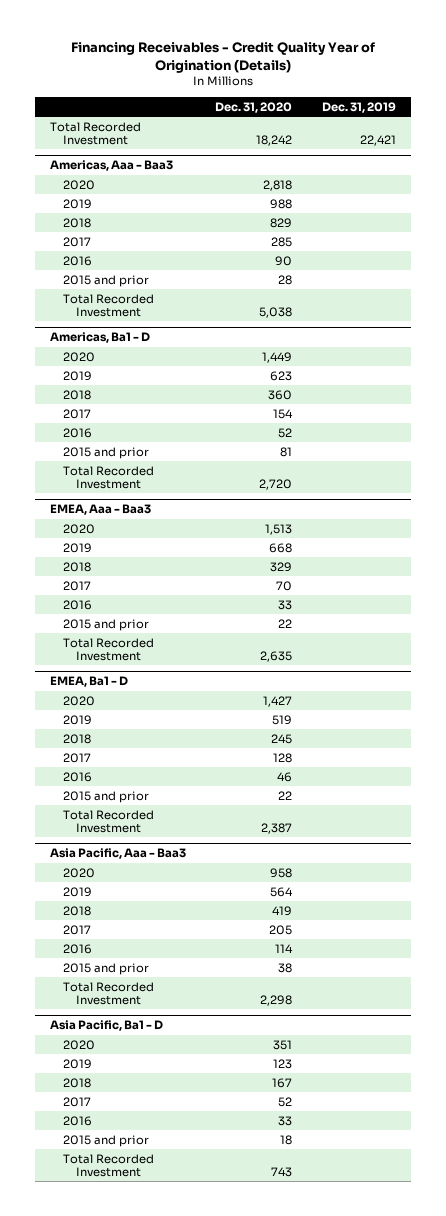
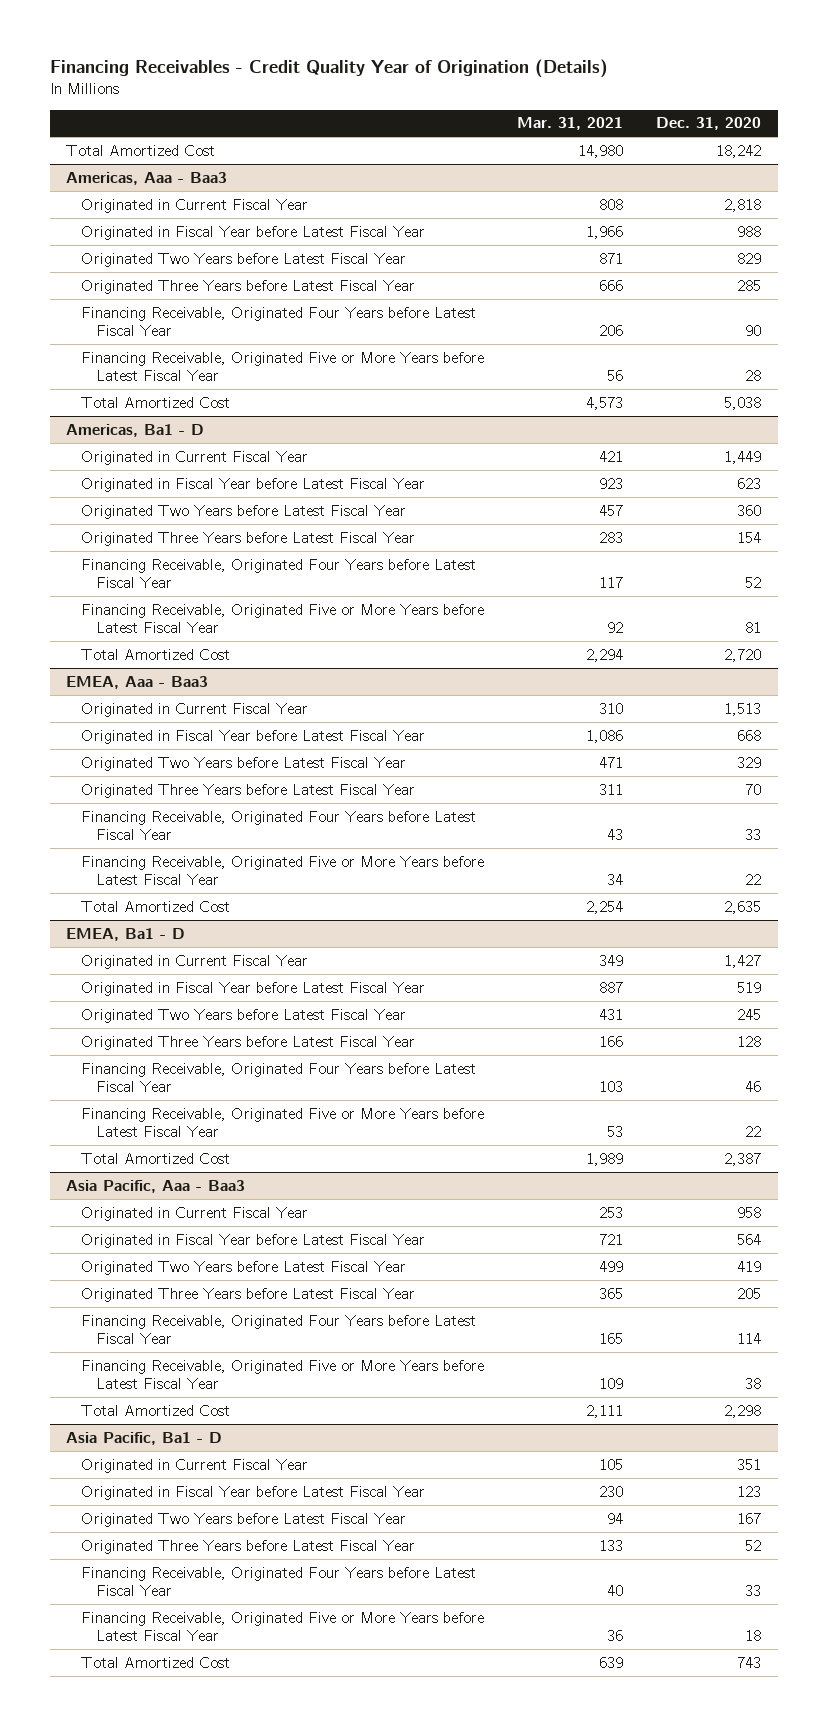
[322,101,397,113] Dec. 31, 2019 -> none
none -> [517,117,624,131] Mar. 31, 2021
[49,121,141,145] Total Recorded Investment -> [66,144,216,156] Total Amortized Cost
[62,179,95,190] 2020 -> [81,198,309,213] Originated in Current Fiscal Year
[62,198,92,209] 2019 -> [81,225,426,240] Originated in Fiscal Year before Latest Fiscal Year
[62,217,91,228] 2018 -> [81,252,407,267] Originated Two Years before Latest Fiscal Year
[62,236,91,247] 2017 -> [81,279,416,294] Originated Three Years before Latest Fiscal Year
[62,255,92,266] 2016 -> [81,306,477,337] Financing Receivable, Originated Four Years before Latest Fiscal Year
[62,274,149,287] 2015 and prior -> [81,351,485,382] Financing Receivable, Originated Five or More Years before Latest Fiscal Year
[62,293,154,317] Total Recorded Investment -> [81,396,231,408] Total Amortized Cost
[62,351,95,362] 2020 -> [81,450,309,465] Originated in Current Fiscal Year
[62,370,92,381] 2019 -> [81,477,426,492] Originated in Fiscal Year before Latest Fiscal Year
[62,389,91,400] 2018 -> [81,504,407,519] Originated Two Years before Latest Fiscal Year
[62,408,91,419] 2017 -> [81,531,416,546] Originated Three Years before Latest Fiscal Year
[62,427,92,438] 2016 -> [81,558,477,589] Financing Receivable, Originated Four Years before Latest Fiscal Year
[62,446,149,459] 2015 and prior -> [81,603,485,634] Financing Receivable, Originated Five or More Years before Latest Fiscal Year
[62,465,154,489] Total Recorded Investment -> [81,648,231,660] Total Amortized Cost
[62,523,95,534] 2020 -> [81,702,309,717] Originated in Current Fiscal Year
[62,542,92,553] 2019 -> [81,729,426,744] Originated in Fiscal Year before Latest Fiscal Year
[62,561,91,572] 2018 -> [81,756,407,771] Originated Two Years before Latest Fiscal Year
[62,580,91,591] 2017 -> [81,783,416,798] Originated Three Years before Latest Fiscal Year
[62,599,92,610] 2016 -> [81,810,477,841] Financing Receivable, Originated Four Years before Latest Fiscal Year
[62,618,149,631] 2015 and prior -> [81,855,485,886] Financing Receivable, Originated Five or More Years before Latest Fiscal Year
[62,637,154,661] Total Recorded Investment -> [81,900,231,912] Total Amortized Cost
[62,695,95,706] 2020 -> [81,954,309,969] Originated in Current Fiscal Year
[62,714,92,725] 2019 -> [81,981,426,996] Originated in Fiscal Year before Latest Fiscal Year
[62,733,91,744] 2018 -> [81,1008,407,1023] Originated Two Years before Latest Fiscal Year
[62,752,91,763] 2017 -> [81,1035,416,1050] Originated Three Years before Latest Fiscal Year
[62,771,92,782] 2016 -> [81,1062,477,1093] Financing Receivable, Originated Four Years before Latest Fiscal Year
[62,790,149,803] 2015 and prior -> [81,1107,485,1138] Financing Receivable, Originated Five or More Years before Latest Fiscal Year
[62,809,154,833] Total Recorded Investment -> [81,1152,231,1164] Total Amortized Cost
[62,867,95,878] 2020 -> [81,1206,309,1221] Originated in Current Fiscal Year
[62,886,92,897] 2019 -> [81,1233,426,1248] Originated in Fiscal Year before Latest Fiscal Year
[62,905,91,916] 2018 -> [81,1260,407,1275] Originated Two Years before Latest Fiscal Year
[62,924,91,935] 2017 -> [81,1287,416,1302] Originated Three Years before Latest Fiscal Year
[62,943,92,954] 2016 -> [81,1314,477,1345] Financing Receivable, Originated Four Years before Latest Fiscal Year
[62,962,149,975] 2015 and prior -> [81,1359,485,1390] Financing Receivable, Originated Five or More Years before Latest Fiscal Year
[62,981,154,1005] Total Recorded Investment -> [81,1404,231,1416] Total Amortized Cost
[62,1039,95,1050] 2020 -> [81,1458,309,1473] Originated in Current Fiscal Year
[62,1058,92,1069] 2019 -> [81,1485,426,1500] Originated in Fiscal Year before Latest Fiscal Year
[62,1077,91,1088] 2018 -> [81,1512,407,1527] Originated Two Years before Latest Fiscal Year
[62,1096,91,1107] 2017 -> [81,1539,416,1554] Originated Three Years before Latest Fiscal Year
[62,1115,92,1126] 2016 -> [81,1566,477,1597] Financing Receivable, Originated Four Years before Latest Fiscal Year
[62,1134,149,1147] 2015 and prior -> [81,1611,485,1642] Financing Receivable, Originated Five or More Years before Latest Fiscal Year
[62,1153,154,1177] Total Recorded Investment -> [81,1656,231,1668] Total Amortized Cost

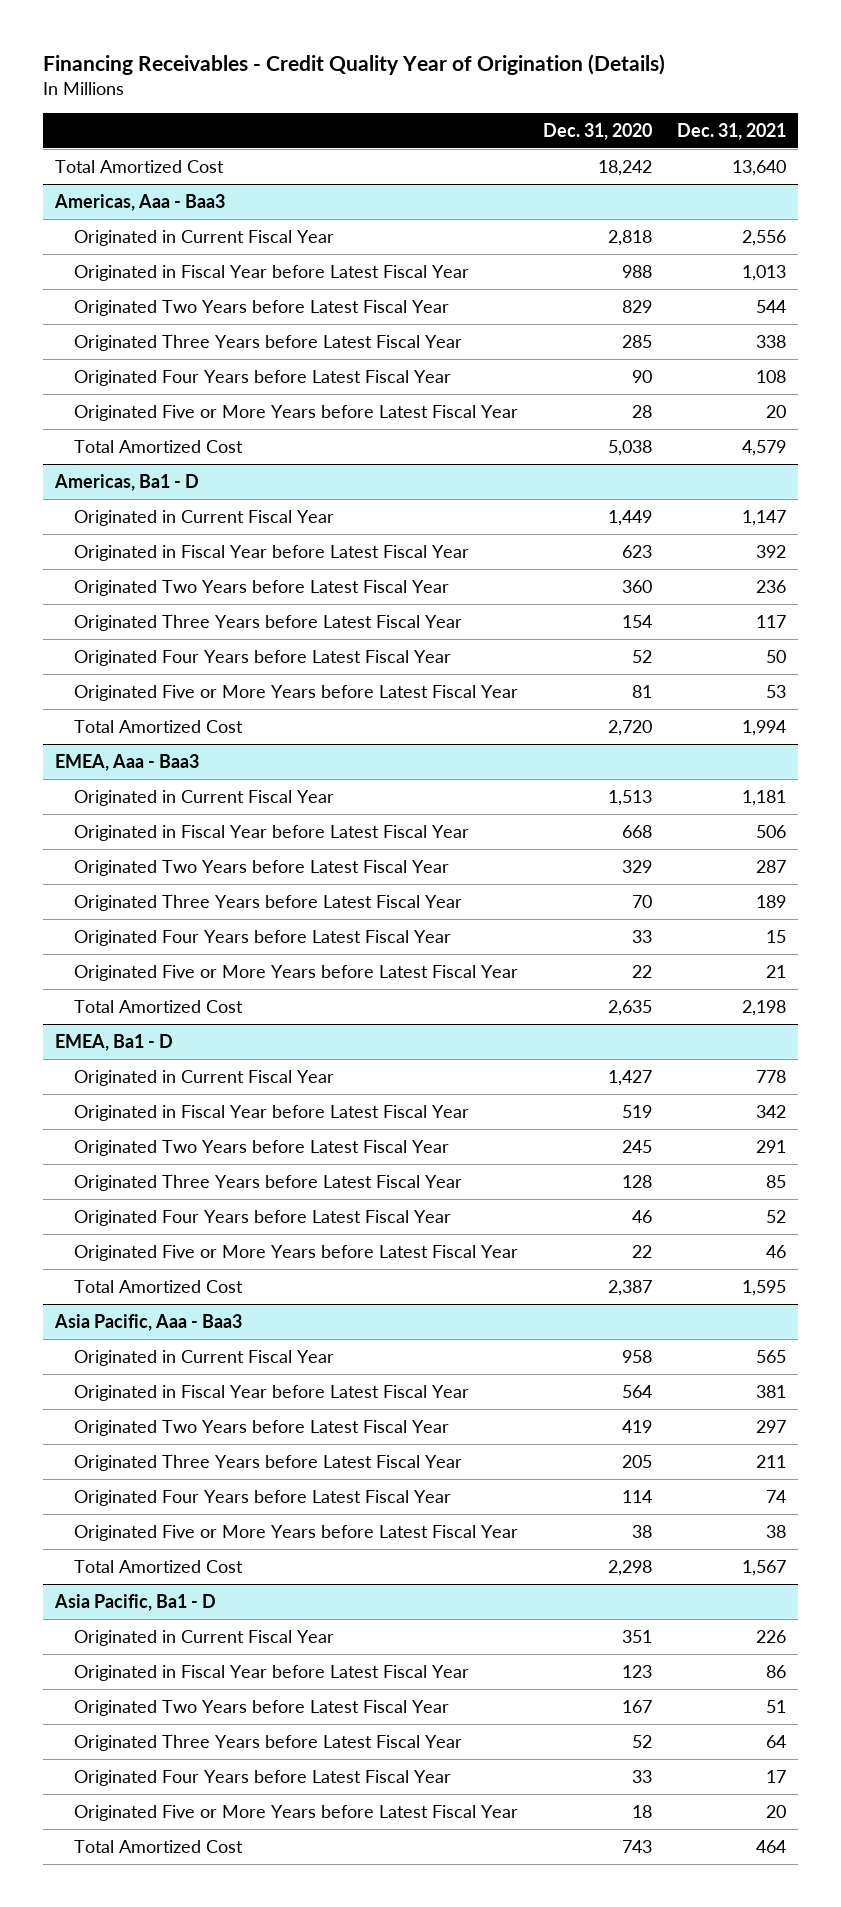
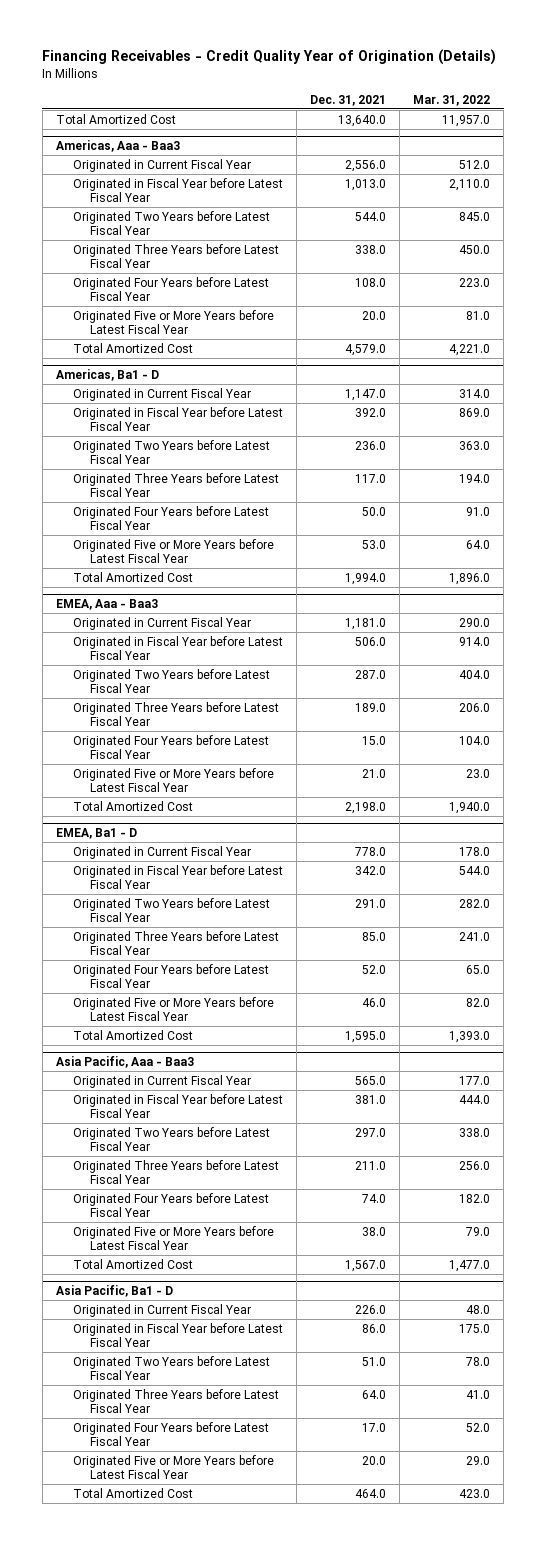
[542,122,652,140] Dec. 31, 2020 -> none
none -> [413,94,491,106] Mar. 31, 2022
[731,159,786,176] 13,640 -> [337,114,386,127] 13,640.0
[741,229,786,246] 2,556 -> [344,159,386,172] 2,556.0
[741,264,786,281] 1,013 -> [344,178,386,191] 1,013.0
[755,299,786,313] 544 -> [354,211,386,221] 544.0
[755,334,786,348] 338 -> [354,244,386,254] 338.0
[755,369,786,383] 108 -> [354,277,386,287] 108.0
[765,404,786,418] 20 -> [361,310,386,320] 20.0
[741,439,786,456] 4,579 -> [344,343,386,356] 4,579.0
[741,509,786,526] 1,147 -> [344,388,386,401] 1,147.0
[755,544,786,558] 392 -> [354,407,386,417] 392.0
[755,579,786,593] 236 -> [354,440,386,450] 236.0
[755,614,786,628] 117 -> [354,473,386,483] 117.0
[765,649,786,663] 50 -> [361,506,386,516] 50.0
[765,684,786,698] 53 -> [361,539,386,549] 53.0
[741,719,786,736] 1,994 -> [344,572,386,585] 1,994.0
[741,789,786,806] 1,181 -> [344,617,386,630] 1,181.0
[755,824,786,838] 506 -> [354,636,386,646] 506.0
[755,859,786,873] 287 -> [354,669,386,679] 287.0
[755,894,786,908] 189 -> [354,702,386,712] 189.0
[765,929,786,943] 15 -> [361,735,386,745] 15.0
[765,964,786,978] 21 -> [361,768,386,778] 21.0
[741,999,786,1016] 2,198 -> [344,801,386,814] 2,198.0
[755,1069,786,1083] 778 -> [354,846,386,856] 778.0
[755,1104,786,1118] 342 -> [354,865,386,875] 342.0
[755,1139,786,1153] 291 -> [354,898,386,908] 291.0
[765,1174,786,1188] 85 -> [361,931,386,941] 85.0
[765,1209,786,1223] 52 -> [361,964,386,974] 52.0
[765,1244,786,1258] 46 -> [361,997,386,1007] 46.0
[741,1279,786,1296] 1,595 -> [344,1030,386,1043] 1,595.0
[755,1349,786,1363] 565 -> [354,1075,386,1085] 565.0
[755,1384,786,1398] 381 -> [354,1094,386,1104] 381.0
[755,1419,786,1433] 297 -> [354,1127,386,1137] 297.0
[755,1454,786,1468] 211 -> [354,1160,386,1170] 211.0
[765,1489,786,1503] 74 -> [361,1193,386,1203] 74.0
[765,1524,786,1538] 38 -> [361,1226,386,1236] 38.0
[741,1559,786,1576] 1,567 -> [344,1259,386,1272] 1,567.0
[755,1629,786,1643] 226 -> [354,1304,386,1314] 226.0
[765,1664,786,1678] 86 -> [361,1323,386,1333] 86.0
[765,1699,786,1713] 51 -> [361,1356,386,1366] 51.0
[765,1734,786,1748] 64 -> [361,1389,386,1399] 64.0
[765,1769,786,1783] 17 -> [361,1422,386,1432] 17.0
[765,1804,786,1818] 20 -> [361,1455,386,1465] 20.0
[755,1839,786,1853] 464 -> [354,1488,386,1498] 464.0

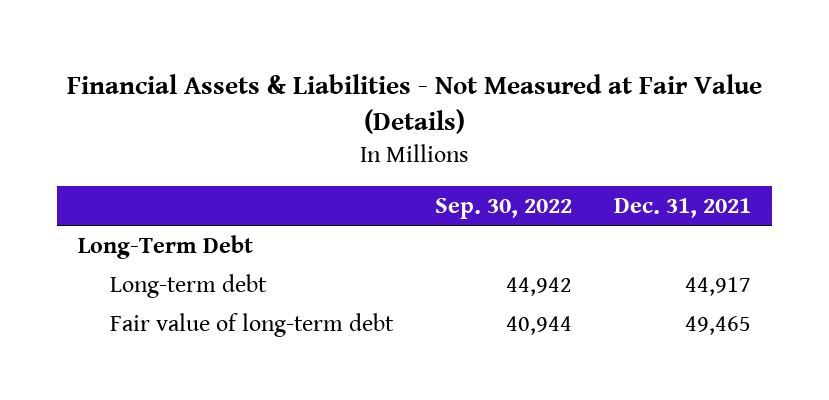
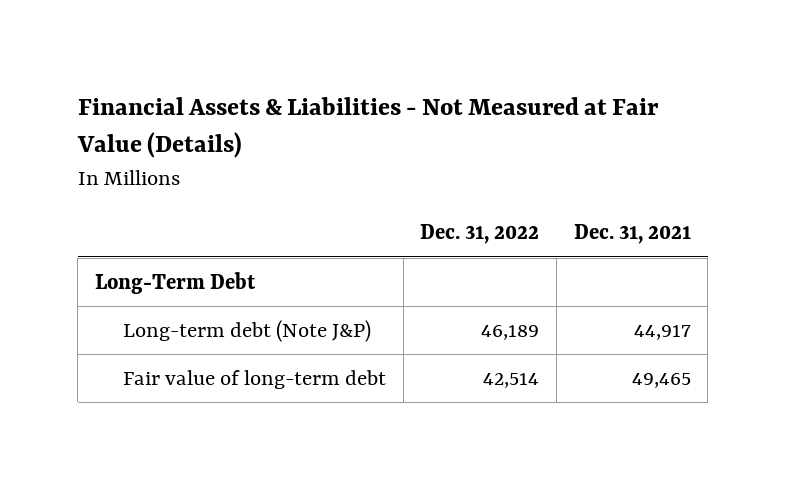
[435,197,573,219] Sep. 30, 2022 -> none
none -> [420,224,540,245] Dec. 31, 2022
[110,273,268,298] Long-term debt -> [123,319,372,342] Long-term debt (Note J&P)

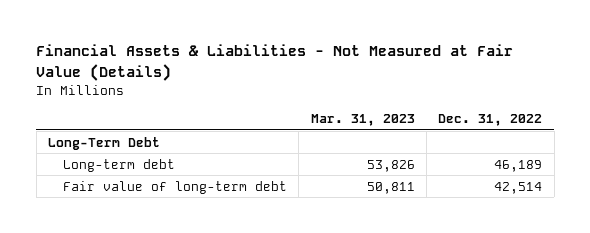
[573,224,691,245] Dec. 31, 2021 -> none
none -> [310,114,415,127] Mar. 31, 2023
[123,319,372,342] Long-term debt (Note J&P) -> [62,158,175,172] Long-term debt

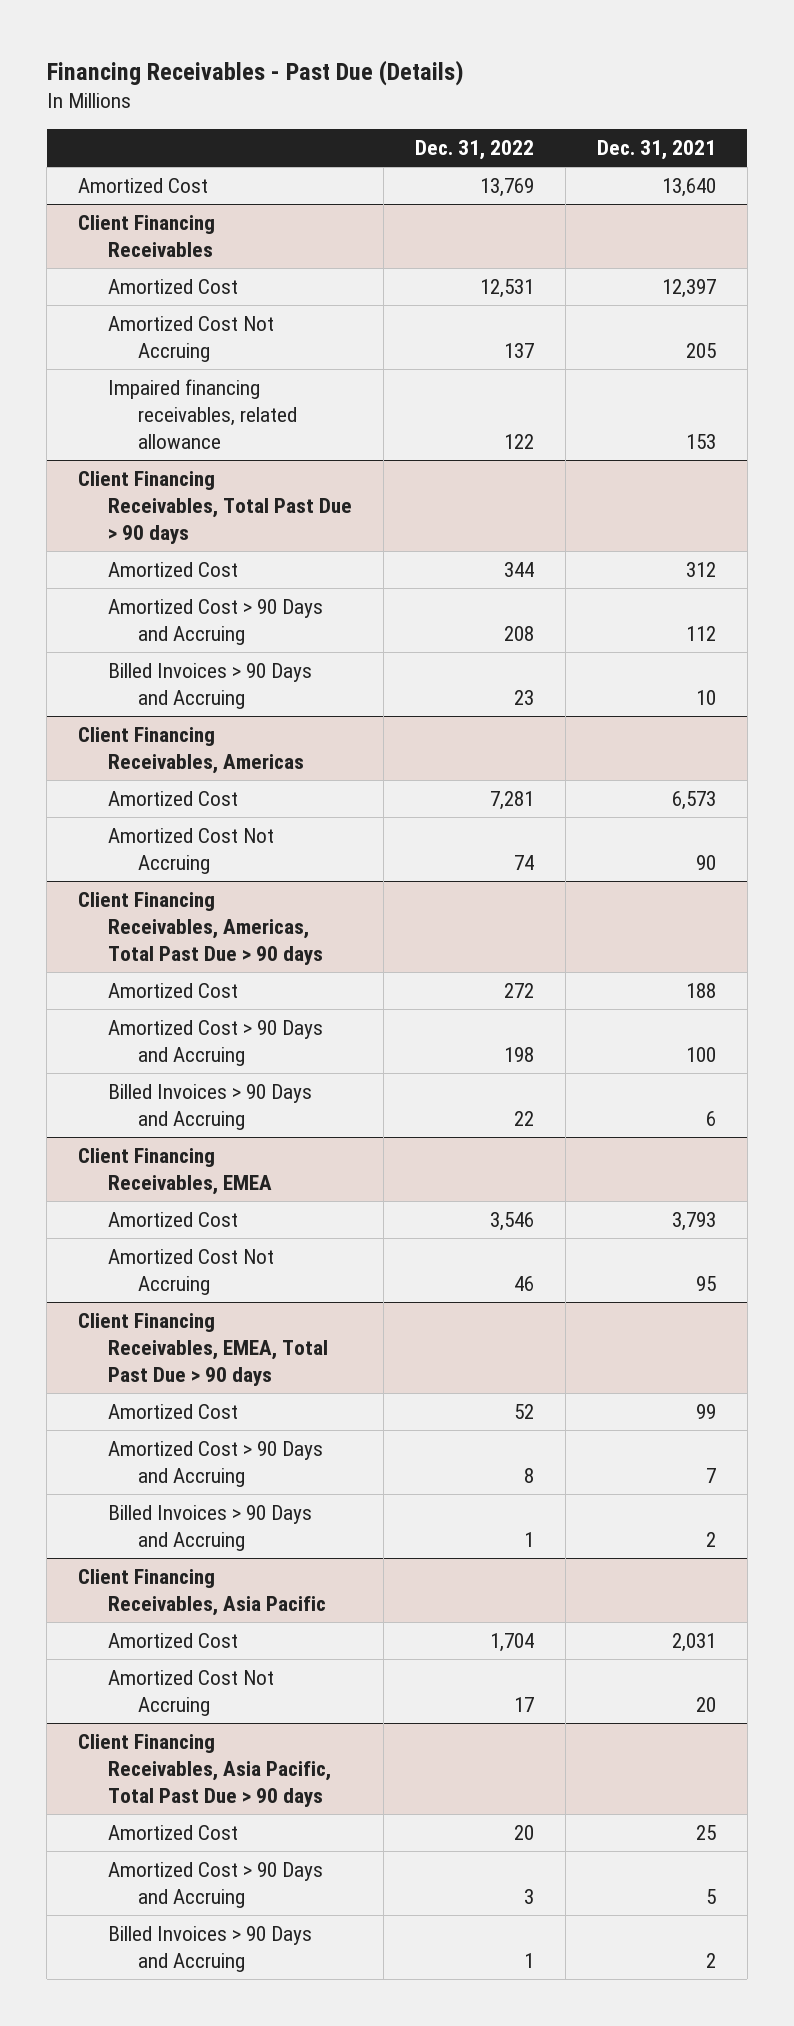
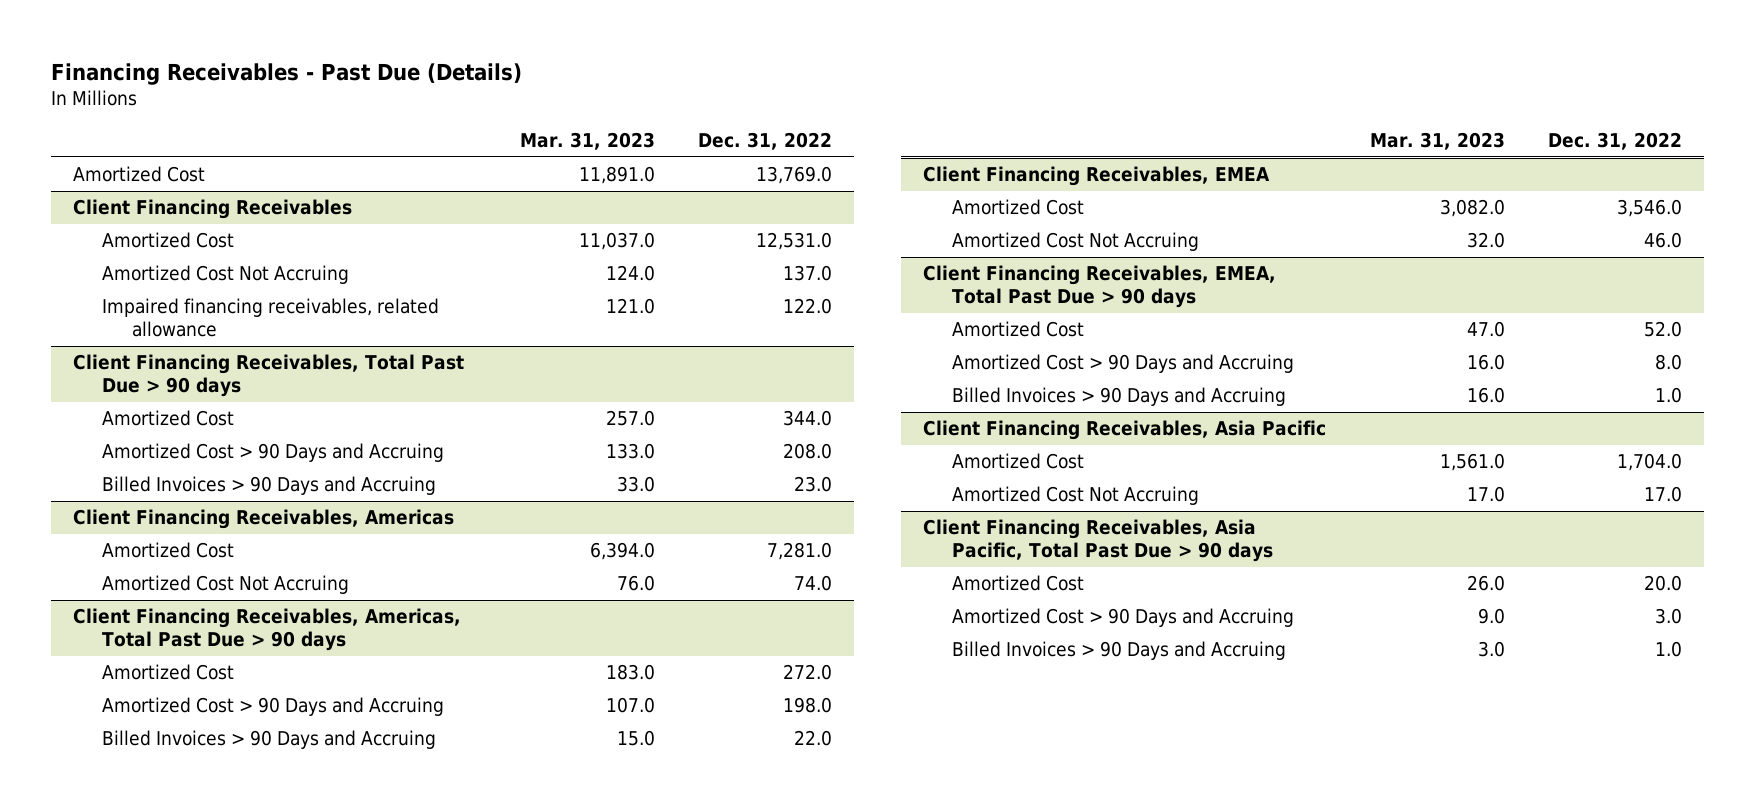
[596,140,716,161] Dec. 31, 2021 -> none
none -> [519,132,655,151] Mar. 31, 2023
[479,177,534,197] 13,769 -> [756,166,833,185] 13,769.0
[479,278,534,298] 12,531 -> [756,232,833,251] 12,531.0
[503,342,534,358] 137 -> [783,265,833,282] 137.0
[503,433,534,449] 122 -> [783,298,833,315] 122.0
[503,561,534,577] 344 -> [783,410,833,427] 344.0
[503,625,534,641] 208 -> [783,443,833,460] 208.0
[513,689,534,705] 23 -> [794,476,833,493] 23.0
[489,790,534,810] 7,281 -> [767,542,833,561] 7,281.0
[513,854,534,870] 74 -> [794,575,833,592] 74.0
[503,982,534,998] 272 -> [783,664,833,681] 272.0
[503,1046,534,1062] 198 -> [783,697,833,714] 198.0
[513,1110,534,1126] 22 -> [794,730,833,747] 22.0
[489,1211,534,1231] 3,546 -> [1617,199,1683,218] 3,546.0
[513,1275,534,1291] 46 -> [1644,232,1683,249] 46.0
[513,1403,534,1419] 52 -> [1644,321,1683,338] 52.0
[523,1467,534,1483] 8 -> [1655,354,1683,371] 8.0
[523,1531,534,1547] 1 -> [1655,387,1683,404] 1.0
[489,1632,534,1652] 1,704 -> [1617,453,1683,472] 1,704.0
[513,1696,534,1712] 17 -> [1644,486,1683,503] 17.0
[513,1824,534,1840] 20 -> [1644,575,1683,592] 20.0
[523,1888,534,1904] 3 -> [1655,608,1683,625] 3.0
[523,1952,534,1968] 1 -> [1655,641,1683,658] 1.0

